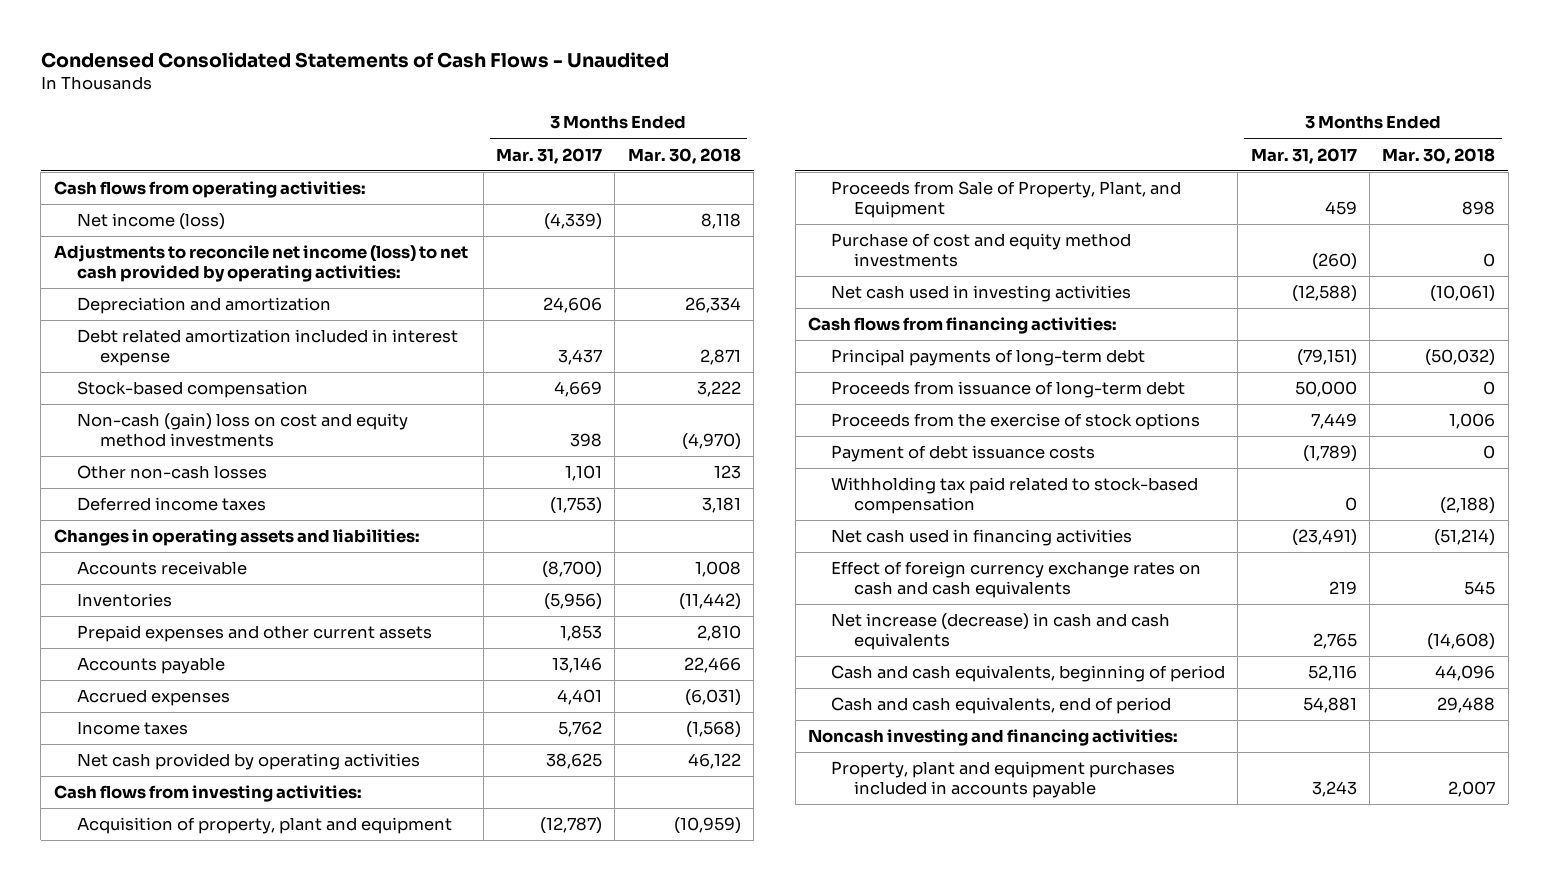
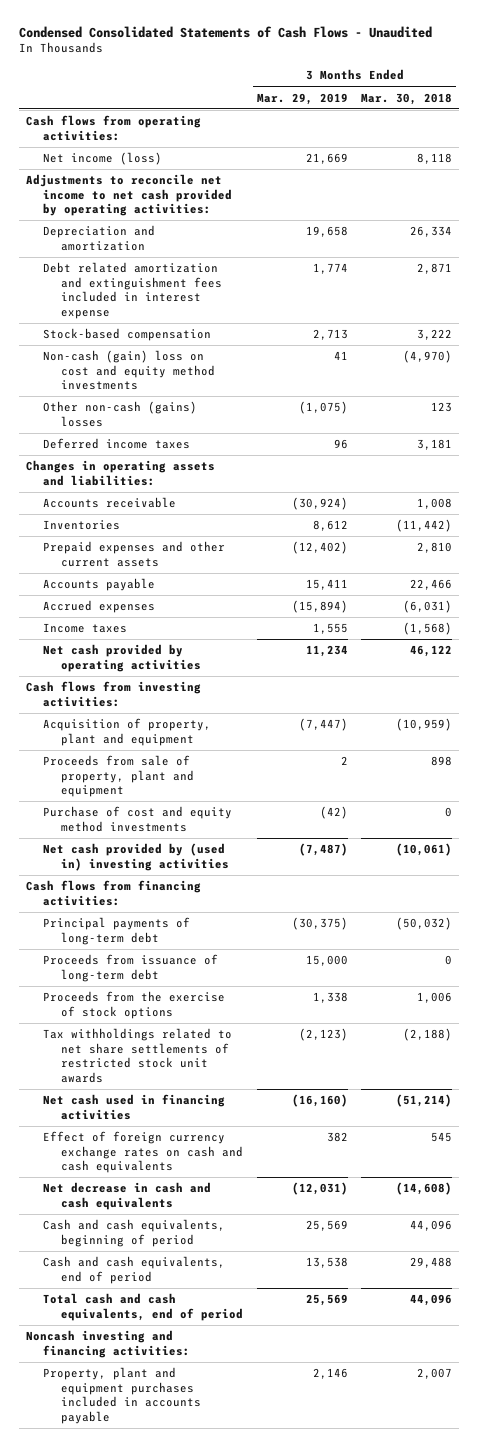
[496,147,603,164] Mar. 31, 2017 -> none
none -> [256,92,348,105] Mar. 29, 2019
[53,245,468,282] Adjustments to reconcile net income (loss) to net cash provided by operating activities: -> [25,174,233,217] Adjustments to reconcile net income to net cash provided by operating activities:
[76,329,458,366] Debt related amortization included in interest expense -> [43,262,223,319] Debt related amortization and extinguishment fees included in interest expense
[76,465,267,480] Other non-cash losses -> [43,401,198,427] Other non-cash (gains) losses
[831,181,1182,218] Proceeds from Sale of Property, Plant, and Equipment -> [43,755,195,798] Proceeds from sale of property, plant and equipment
[831,285,1132,303] Net cash used in investing activities -> [43,843,230,871] Net cash provided by (used in) investing activities
[831,445,1096,463] Payment of debt issuance costs -> none
[831,477,1199,514] Withholding tax paid related to stock-based compensation -> [43,1028,233,1083] Tax withholdings related to net share settlements of restricted stock unit awards
[831,613,1171,650] Net increase (decrease) in cash and cash equivalents -> [43,1182,212,1210] Net decrease in cash and cash equivalents
none -> [43,1293,244,1321] Total cash and cash equivalents, end of period

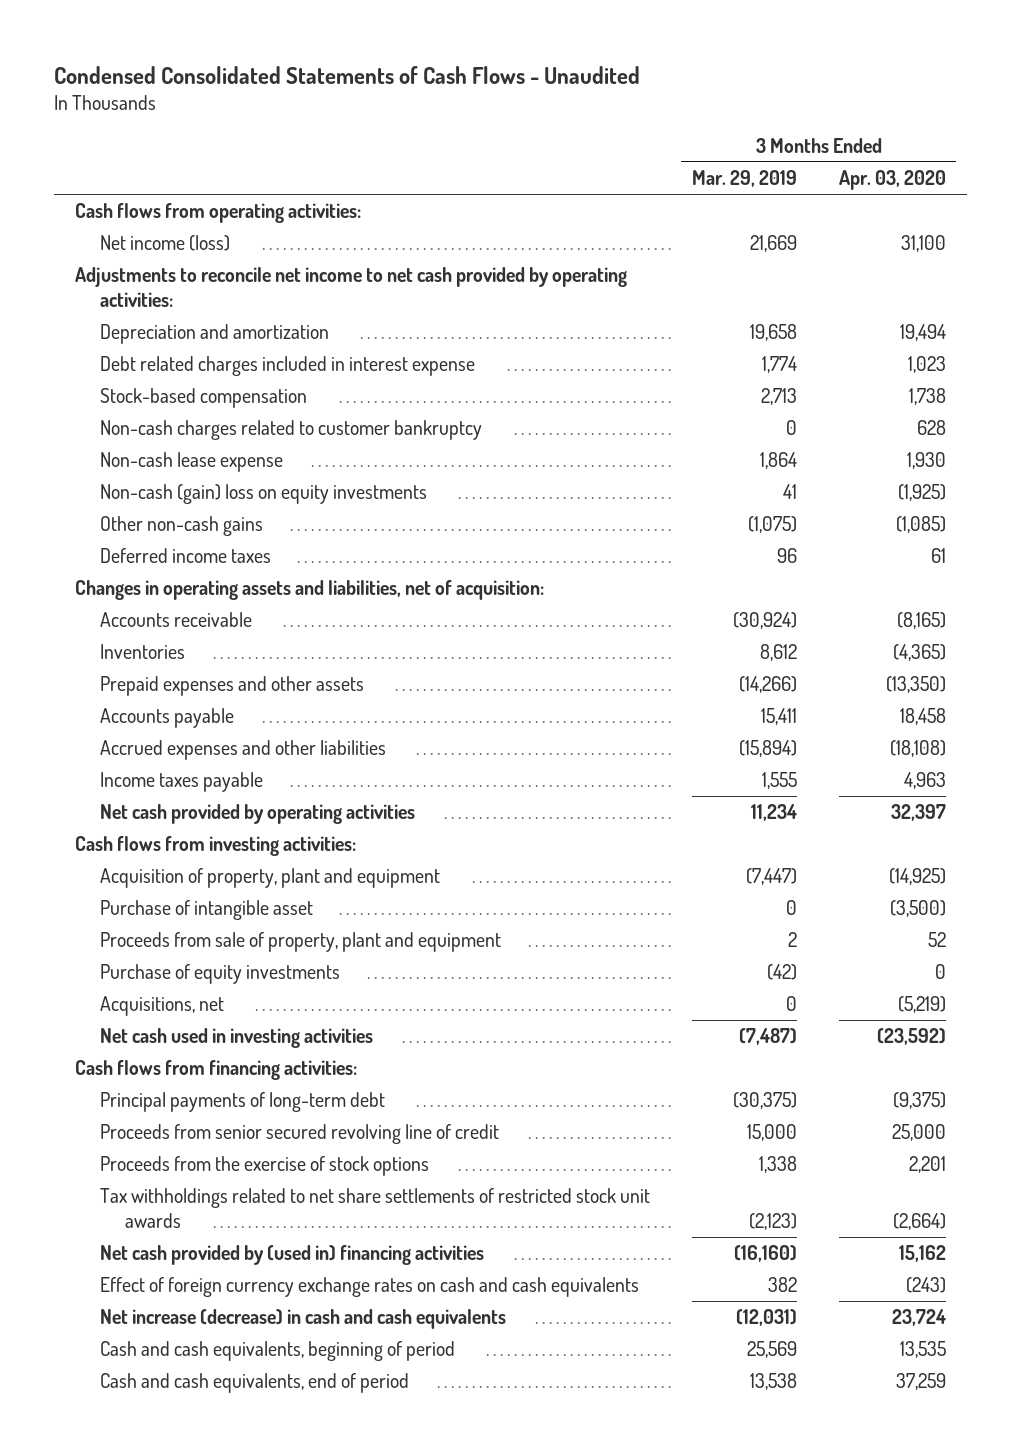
[361,92,453,105] Mar. 30, 2018 -> none
none -> [838,170,946,191] Apr. 03, 2020
[43,262,223,319] Debt related amortization and extinguishment fees included in interest expense -> [99,356,475,377] Debt related charges included in interest expense
none -> [99,420,482,441] Non-cash charges related to customer bankruptcy
none -> [99,452,283,473] Non-cash lease expense
[43,350,216,391] Non-cash (gain) loss on cost and equity method investments -> [99,484,427,505] Non-cash (gain) loss on equity investments
[43,401,198,427] Other non-cash (gains) losses -> [99,516,263,537] Other non-cash gains
[25,460,215,486] Changes in operating assets and liabilities: -> [74,580,544,601] Changes in operating assets and liabilities, net of acquisition:
[43,541,226,567] Prepaid expenses and other current assets -> [99,676,364,697] Prepaid expenses and other assets
[291,541,348,555] (12,402) -> [738,676,797,694] (14,266)
[43,600,156,614] Accrued expenses -> [99,740,386,761] Accrued expenses and other liabilities
[43,623,128,634] Income taxes -> [99,772,263,793] Income taxes payable
none -> [99,900,313,921] Purchase of intangible asset
[43,806,233,832] Purchase of cost and equity method investments -> [99,964,340,985] Purchase of equity investments
none -> [99,996,224,1017] Acquisitions, net
[43,843,230,871] Net cash provided by (used in) investing activities -> [99,1028,373,1049] Net cash used in investing activities
[43,954,219,982] Proceeds from issuance of long-term debt -> none
none -> [99,1124,499,1145] Proceeds from senior secured revolving line of credit
[43,1094,226,1120] Net cash used in financing activities -> [99,1245,484,1266] Net cash provided by (used in) financing activities
[43,1182,212,1210] Net decrease in cash and cash equivalents -> [99,1309,506,1330] Net increase (decrease) in cash and cash equivalents
[43,1293,244,1321] Total cash and cash equivalents, end of period -> none
[25,1330,191,1358] Noncash investing and financing activities: -> none
[43,1367,202,1424] Property, plant and equipment purchases included in accounts payable -> none

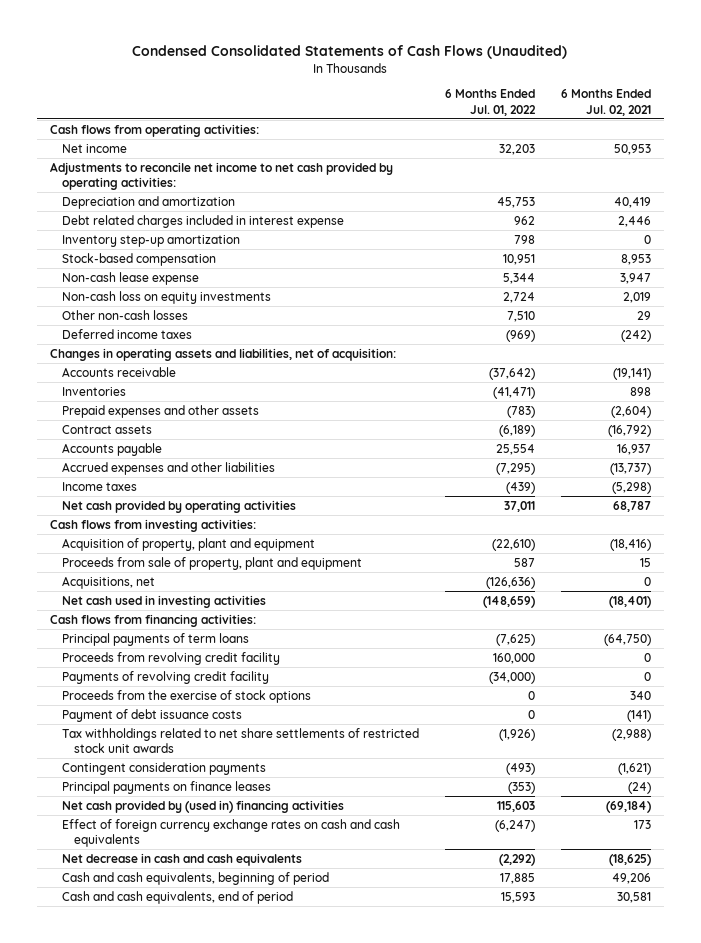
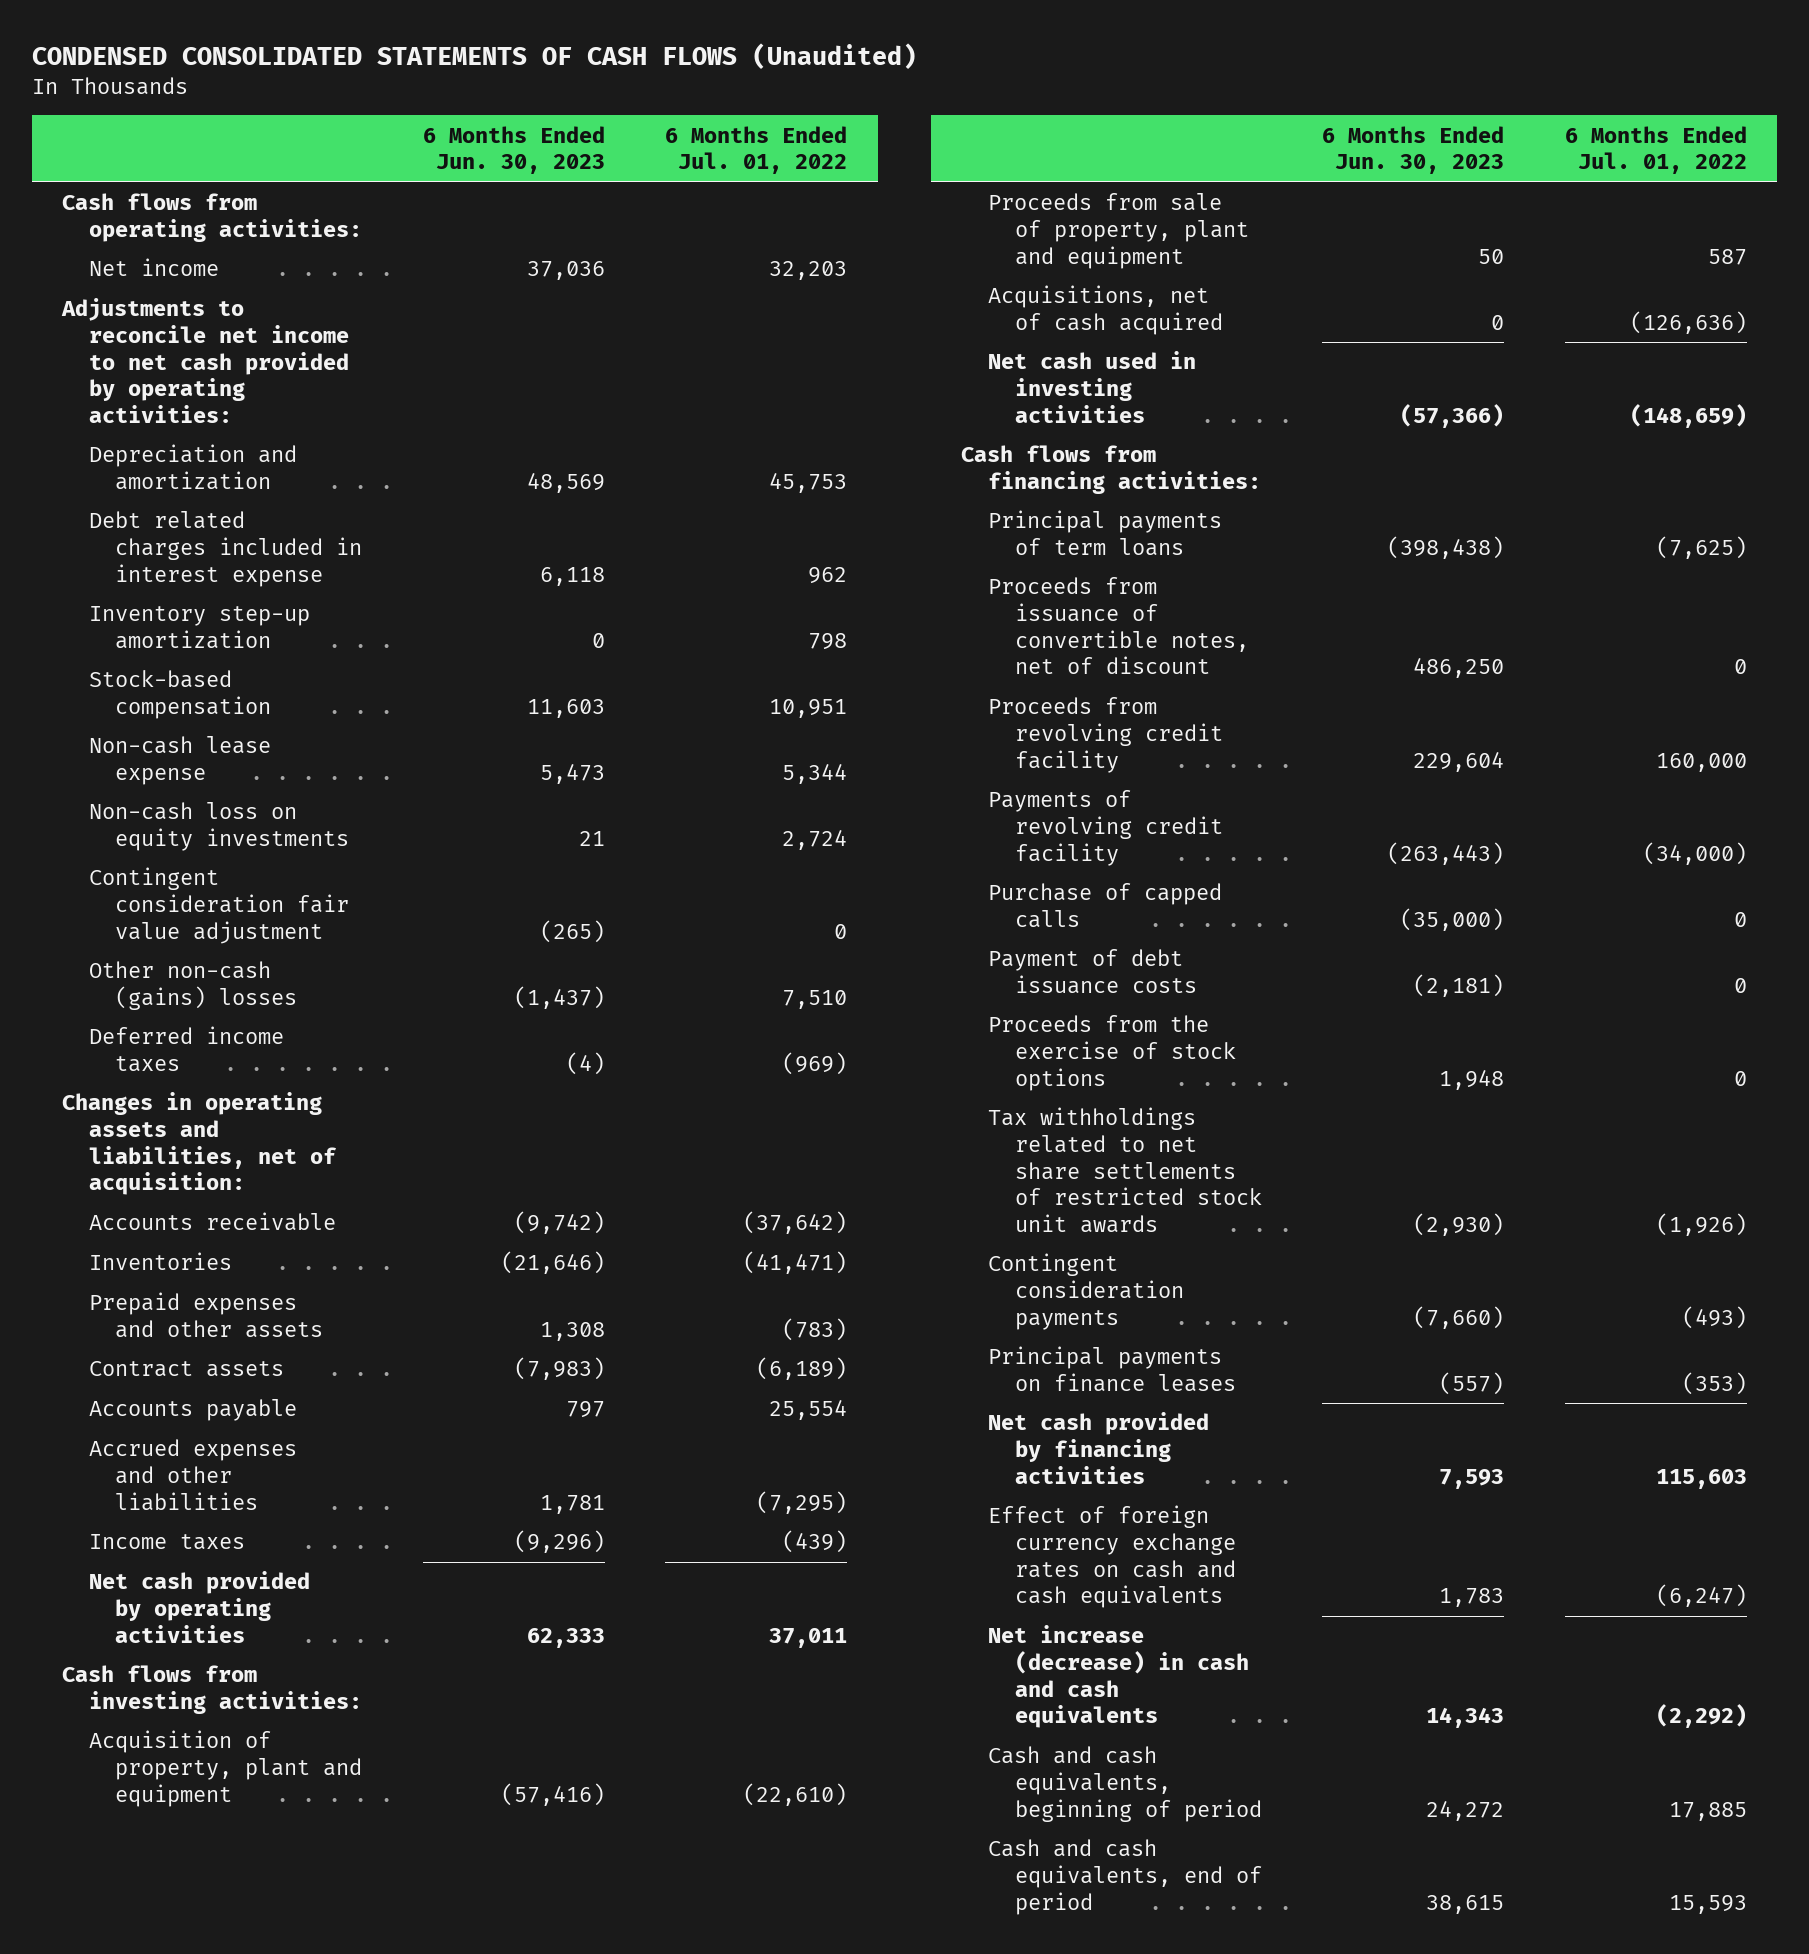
[132,45,568,60] Condensed Consolidated Statements of Cash Flows (Unaudited) -> [31,43,917,70] CONDENSED CONSOLIDATED STATEMENTS OF CASH FLOWS (Unaudited)
[560,89,651,116] 6 Months Ended Jul. 02, 2021 -> none
none -> [422,125,605,175] 6 Months Ended Jun. 30, 2023
none -> [88,867,350,944] Contingent consideration fair value adjustment
[62,309,189,320] Other non-cash losses -> [88,961,298,1010] Other non-cash (gains) losses
[62,575,156,589] Acquisitions, net -> [988,285,1223,335] Acquisitions, net of cash acquired
none -> [988,577,1249,675] Proceeds from issuance of convertible notes, net of discount
none -> [988,883,1223,928] Purchase of capped calls
[62,689,312,703] Proceeds from the exercise of stock options -> [988,1015,1236,1091] Proceeds from the exercise of stock options
[62,799,345,813] Net cash provided by (used in) financing activities -> [988,1412,1210,1484] Net cash provided by financing activities
[62,852,303,866] Net decrease in cash and cash equivalents -> [988,1625,1249,1729] Net increase (decrease) in cash and cash equivalents

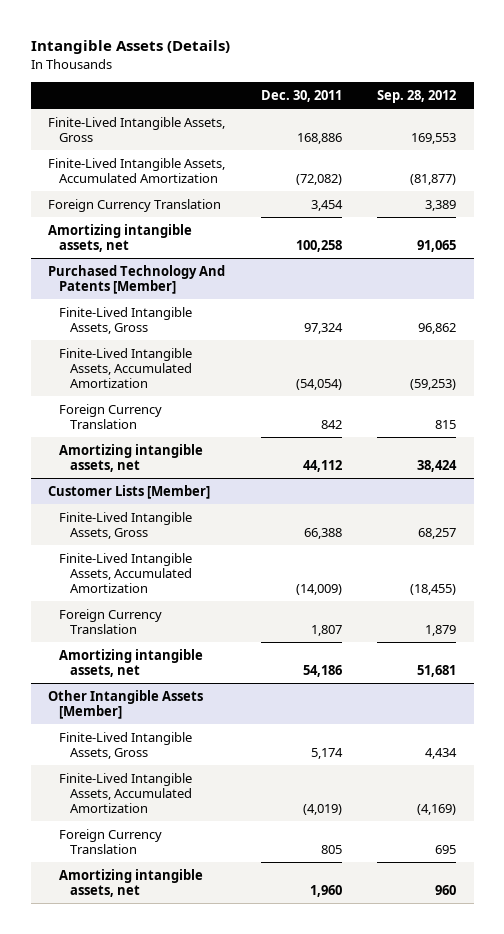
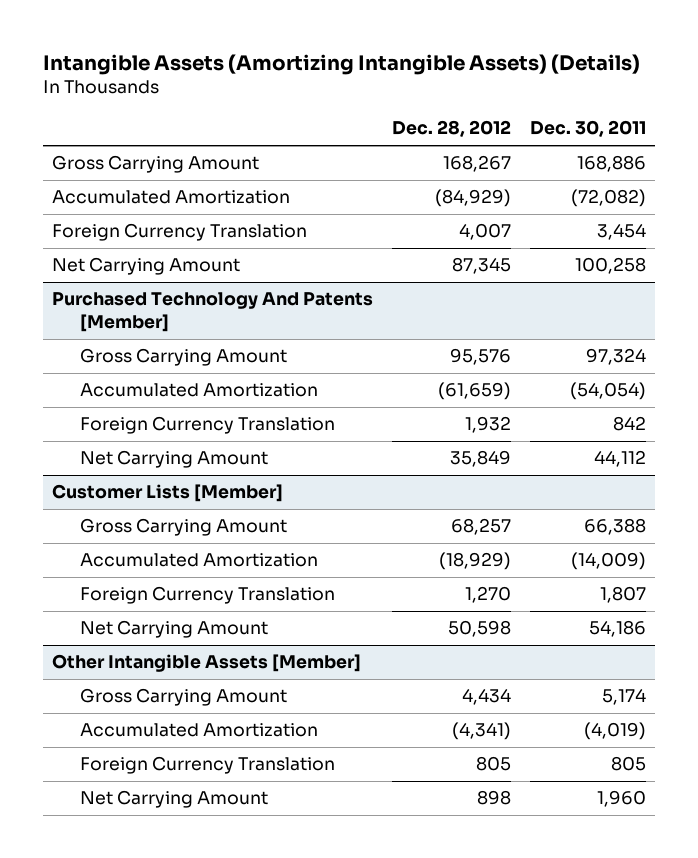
[30,40,230,55] Intangible Assets (Details) -> [42,54,640,76] Intangible Assets (Amortizing Intangible Assets) (Details)
[376,89,456,103] Sep. 28, 2012 -> none
none -> [392,120,512,138] Dec. 28, 2012
[48,116,226,142] Finite-Lived Intangible Assets, Gross -> [52,155,260,174] Gross Carrying Amount
[48,157,226,183] Finite-Lived Intangible Assets, Accumulated Amortization -> [52,190,291,205] Accumulated Amortization
[48,223,193,252] Amortizing intangible assets, net -> [52,257,241,276] Net Carrying Amount
[59,306,193,334] Finite-Lived Intangible Assets, Gross -> [79,348,287,367] Gross Carrying Amount
[59,347,193,389] Finite-Lived Intangible Assets, Accumulated Amortization -> [79,383,318,398] Accumulated Amortization
[59,443,204,472] Amortizing intangible assets, net -> [79,450,268,469] Net Carrying Amount
[59,511,193,539] Finite-Lived Intangible Assets, Gross -> [79,518,287,537] Gross Carrying Amount
[59,552,193,594] Finite-Lived Intangible Assets, Accumulated Amortization -> [79,553,318,568] Accumulated Amortization
[59,648,204,677] Amortizing intangible assets, net -> [79,620,268,639] Net Carrying Amount
[59,731,193,759] Finite-Lived Intangible Assets, Gross -> [79,688,287,707] Gross Carrying Amount
[59,772,193,814] Finite-Lived Intangible Assets, Accumulated Amortization -> [79,723,318,738] Accumulated Amortization
[59,868,204,897] Amortizing intangible assets, net -> [79,790,268,809] Net Carrying Amount

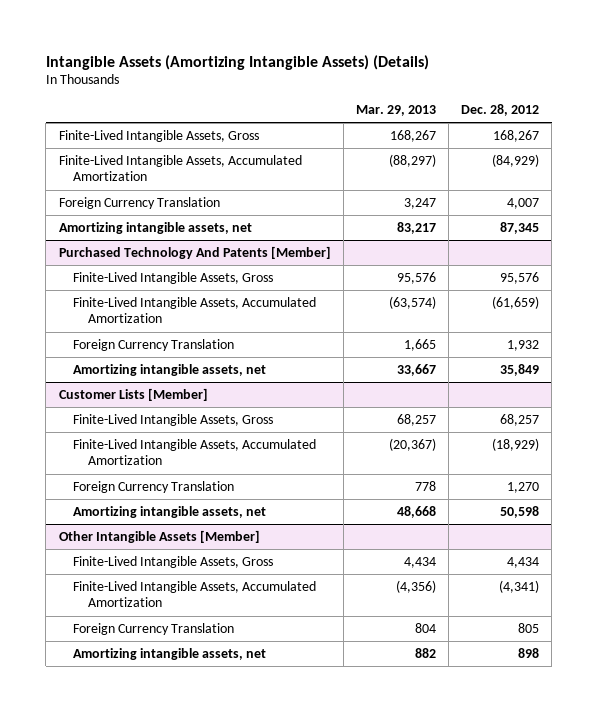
[529,120,646,138] Dec. 30, 2011 -> none
none -> [355,105,436,117] Mar. 29, 2013
[52,155,260,174] Gross Carrying Amount -> [58,129,259,142] Finite-Lived Intangible Assets, Gross
[52,190,291,205] Accumulated Amortization -> [58,154,302,182] Finite-Lived Intangible Assets, Accumulated Amortization
[52,257,241,276] Net Carrying Amount -> [58,221,252,234] Amortizing intangible assets, net
[79,348,287,367] Gross Carrying Amount -> [73,271,274,284] Finite-Lived Intangible Assets, Gross
[79,383,318,398] Accumulated Amortization -> [73,296,317,324] Finite-Lived Intangible Assets, Accumulated Amortization
[79,450,268,469] Net Carrying Amount -> [73,363,267,376] Amortizing intangible assets, net
[79,518,287,537] Gross Carrying Amount -> [73,413,274,426] Finite-Lived Intangible Assets, Gross
[79,553,318,568] Accumulated Amortization -> [73,438,317,466] Finite-Lived Intangible Assets, Accumulated Amortization
[79,620,268,639] Net Carrying Amount -> [73,505,267,518] Amortizing intangible assets, net
[79,688,287,707] Gross Carrying Amount -> [73,555,274,568] Finite-Lived Intangible Assets, Gross
[79,723,318,738] Accumulated Amortization -> [73,580,317,608] Finite-Lived Intangible Assets, Accumulated Amortization
[79,790,268,809] Net Carrying Amount -> [73,647,267,660] Amortizing intangible assets, net

